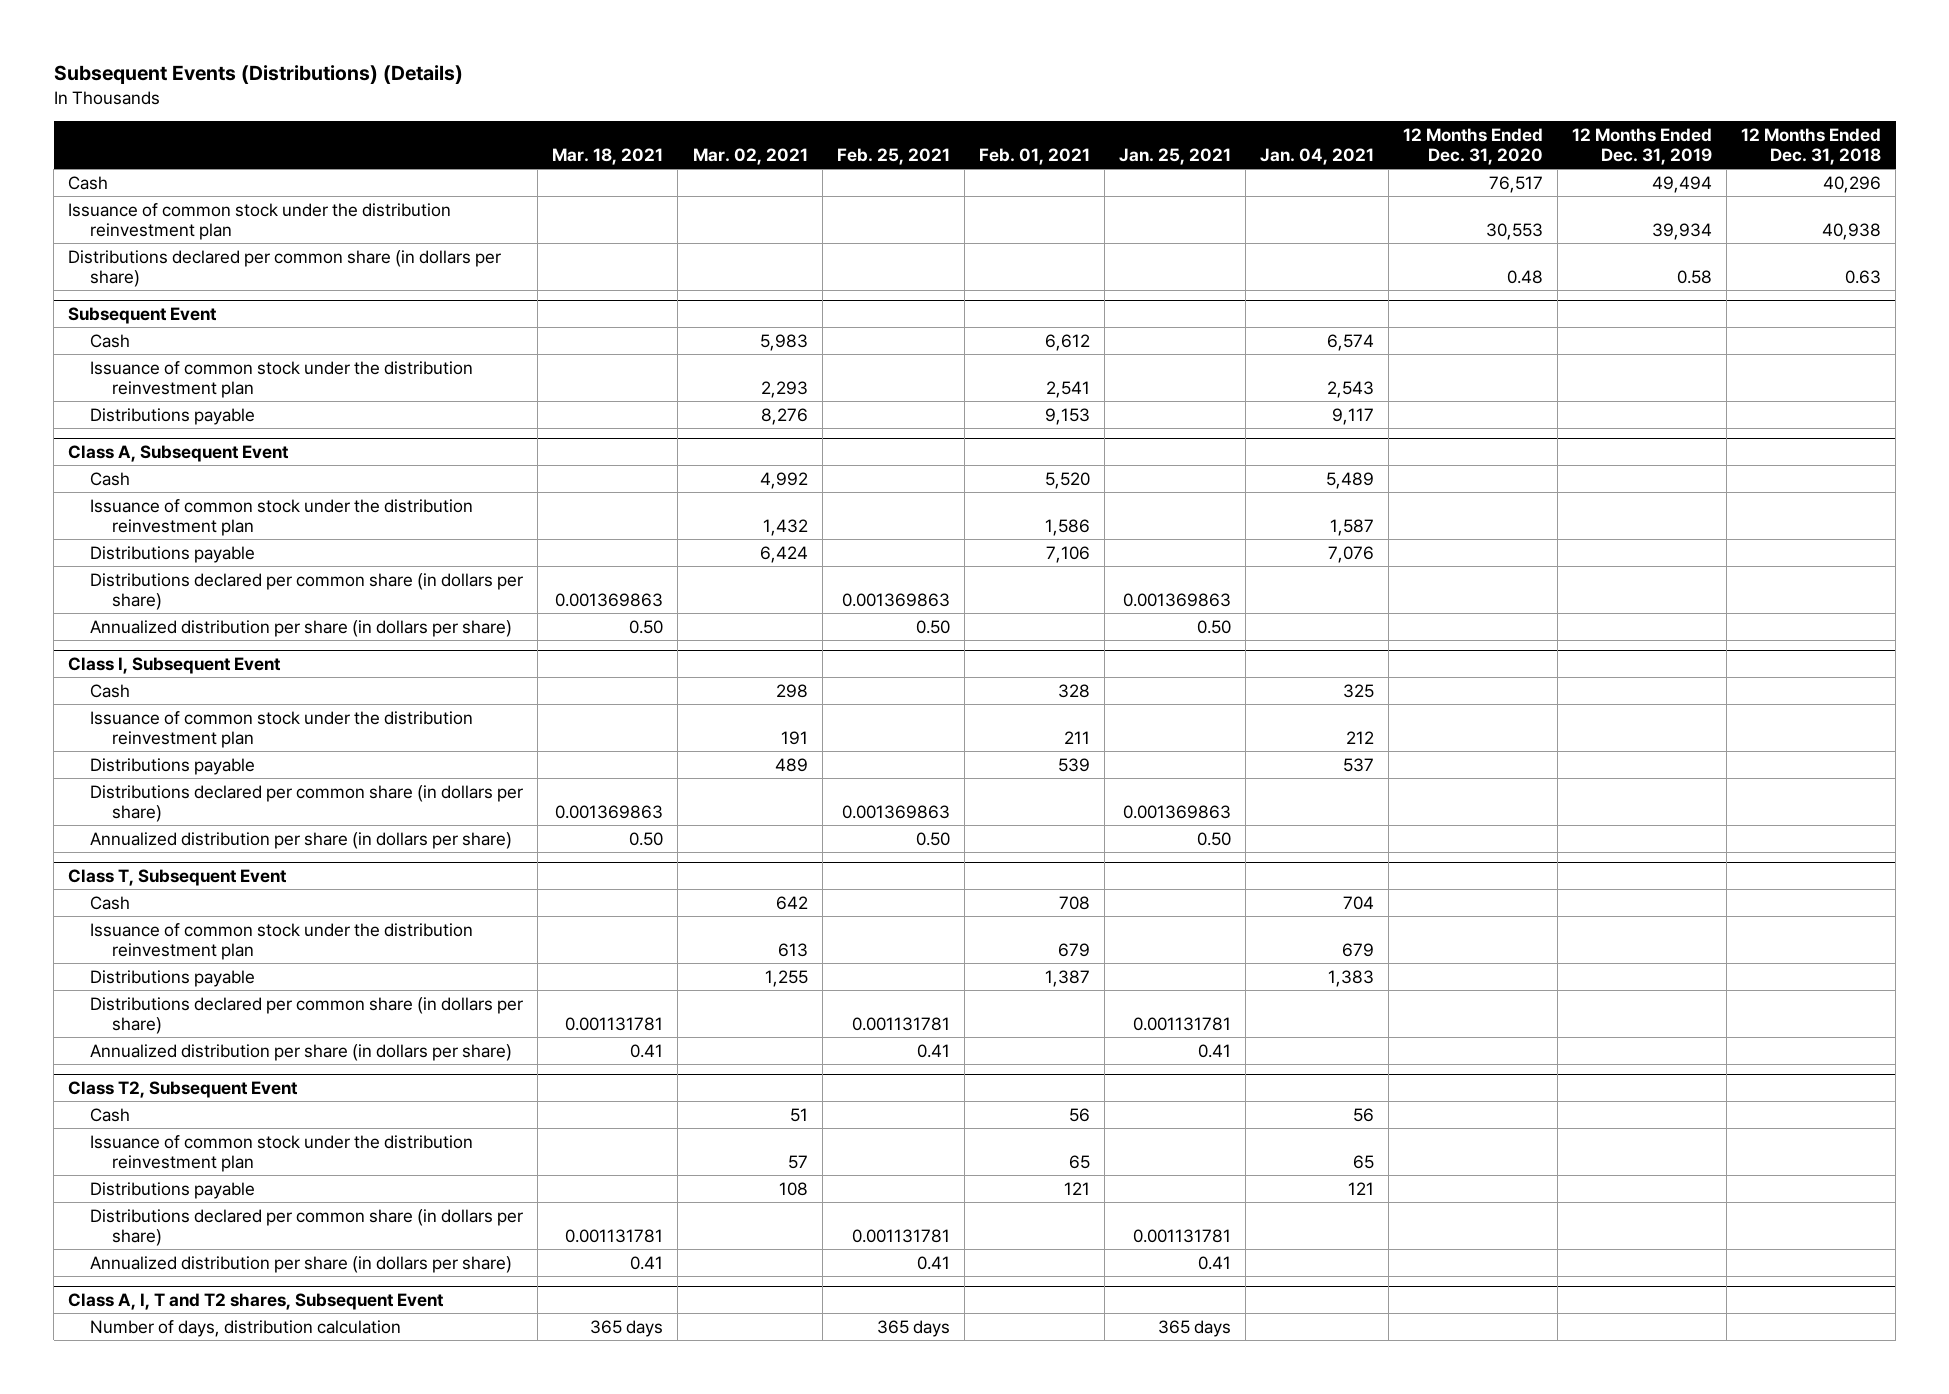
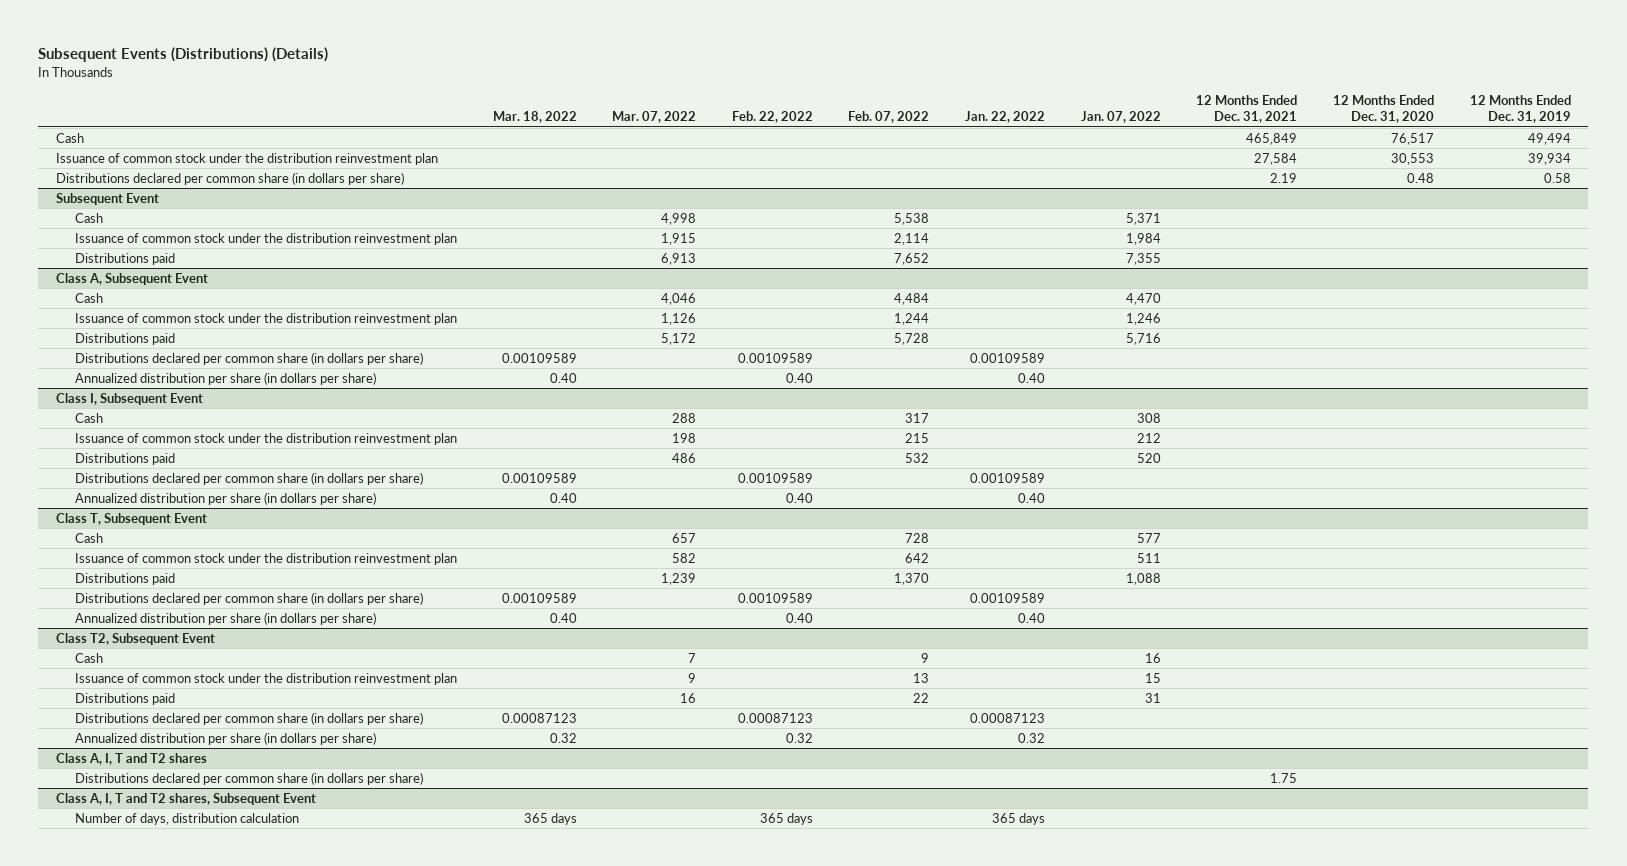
[552,148,664,166] Mar. 18, 2021 -> none
[692,148,808,166] Mar. 02, 2021 -> none
[836,148,950,166] Feb. 25, 2021 -> none
[978,148,1090,166] Feb. 01, 2021 -> none
[1118,148,1231,166] Jan. 25, 2021 -> none
[1259,148,1374,166] Jan. 04, 2021 -> none
[1741,127,1882,166] 12 Months Ended Dec. 31, 2018 -> none
none -> [492,111,577,124] Mar. 18, 2022
none -> [612,111,697,124] Mar. 07, 2022
none -> [731,111,813,124] Feb. 22, 2022
none -> [848,111,930,124] Feb. 07, 2022
none -> [965,111,1046,124] Jan. 22, 2022
none -> [1080,111,1161,124] Jan. 07, 2022
none -> [1196,94,1298,124] 12 Months Ended Dec. 31, 2021
[90,407,256,425] Distributions payable -> [74,252,175,265] Distributions paid
[90,545,256,563] Distributions payable -> [74,332,175,345] Distributions paid
[90,757,256,775] Distributions payable -> [74,452,175,465] Distributions paid
[90,969,256,987] Distributions payable -> [74,572,175,585] Distributions paid
[90,1181,256,1199] Distributions payable -> [74,692,175,705] Distributions paid
none -> [56,752,208,765] Class A, I, T and T2 shares
none -> [74,771,423,785] Distributions declared per common share (in dollars per share)

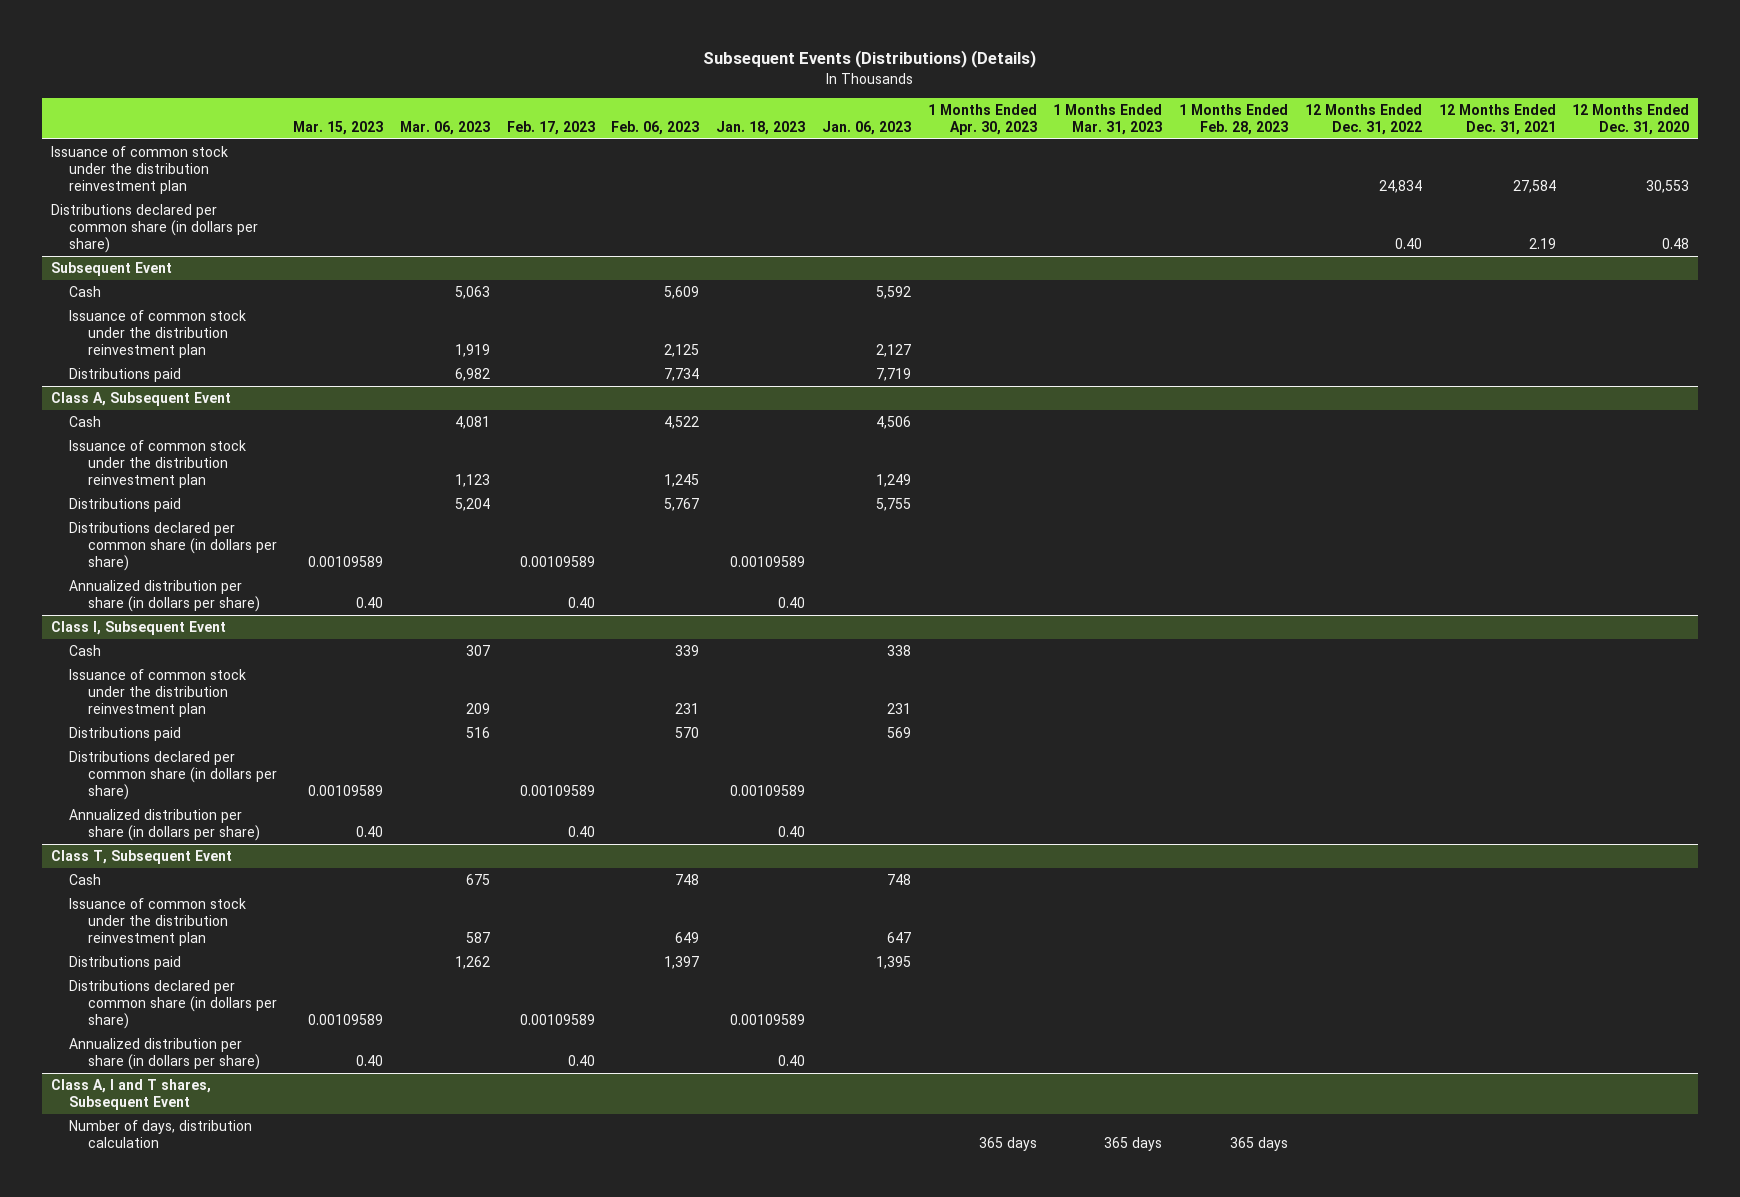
[492,111,577,124] Mar. 18, 2022 -> none
[612,111,697,124] Mar. 07, 2022 -> none
[731,111,813,124] Feb. 22, 2022 -> none
[848,111,930,124] Feb. 07, 2022 -> none
[965,111,1046,124] Jan. 22, 2022 -> none
[1080,111,1161,124] Jan. 07, 2022 -> none
[1469,94,1571,124] 12 Months Ended Dec. 31, 2019 -> none
none -> [293,120,384,135] Mar. 15, 2023
none -> [400,120,491,135] Mar. 06, 2023
none -> [506,120,595,135] Feb. 17, 2023
none -> [611,120,700,135] Feb. 06, 2023
none -> [716,120,806,135] Jan. 18, 2023
none -> [821,120,911,135] Jan. 06, 2023
none -> [927,103,1037,135] 1 Months Ended Apr. 30, 2023
none -> [1053,103,1163,135] 1 Months Ended Mar. 31, 2023
none -> [1179,103,1289,135] 1 Months Ended Feb. 28, 2023
none -> [1304,103,1422,135] 12 Months Ended Dec. 31, 2022
[56,132,85,143] Cash -> none
[56,632,216,645] Class T2, Subsequent Event -> none
[74,652,103,663] Cash -> none
[74,672,457,685] Issuance of common stock under the distribution reinvestment plan -> none
[74,692,175,705] Distributions paid -> none
[74,711,423,725] Distributions declared per common share (in dollars per share) -> none
[74,731,376,745] Annualized distribution per share (in dollars per share) -> none
[56,752,208,765] Class A, I, T and T2 shares -> none
[74,771,423,785] Distributions declared per common share (in dollars per share) -> none
[56,792,317,805] Class A, I, T and T2 shares, Subsequent Event -> [50,1078,211,1111] Class A, I and T shares, Subsequent Event

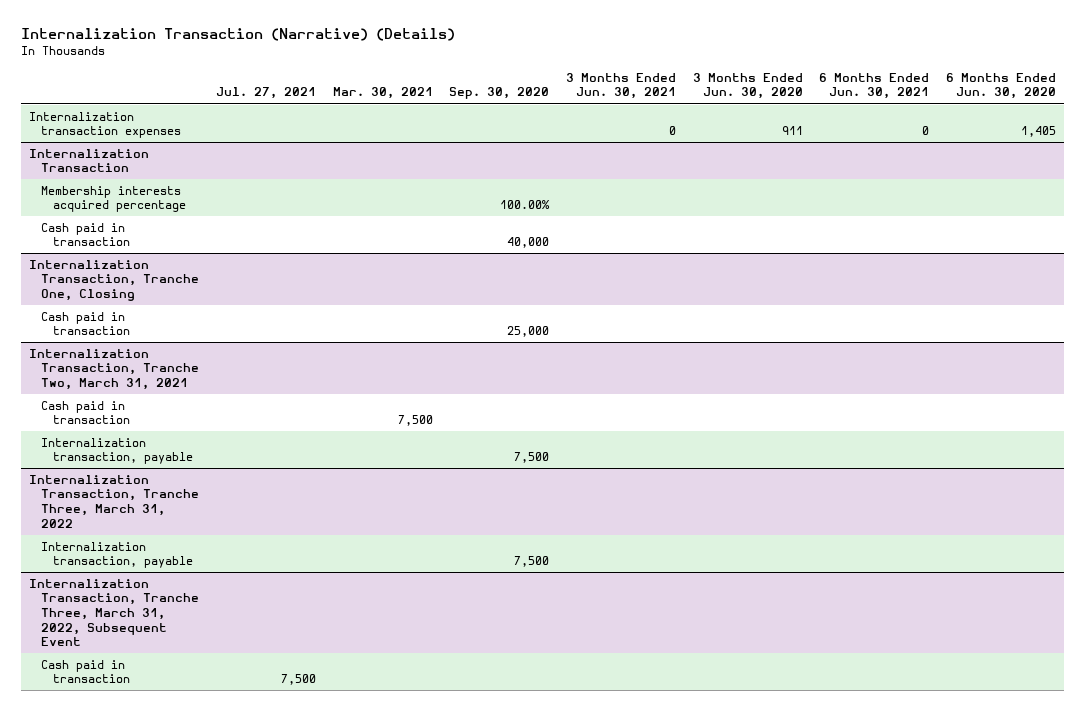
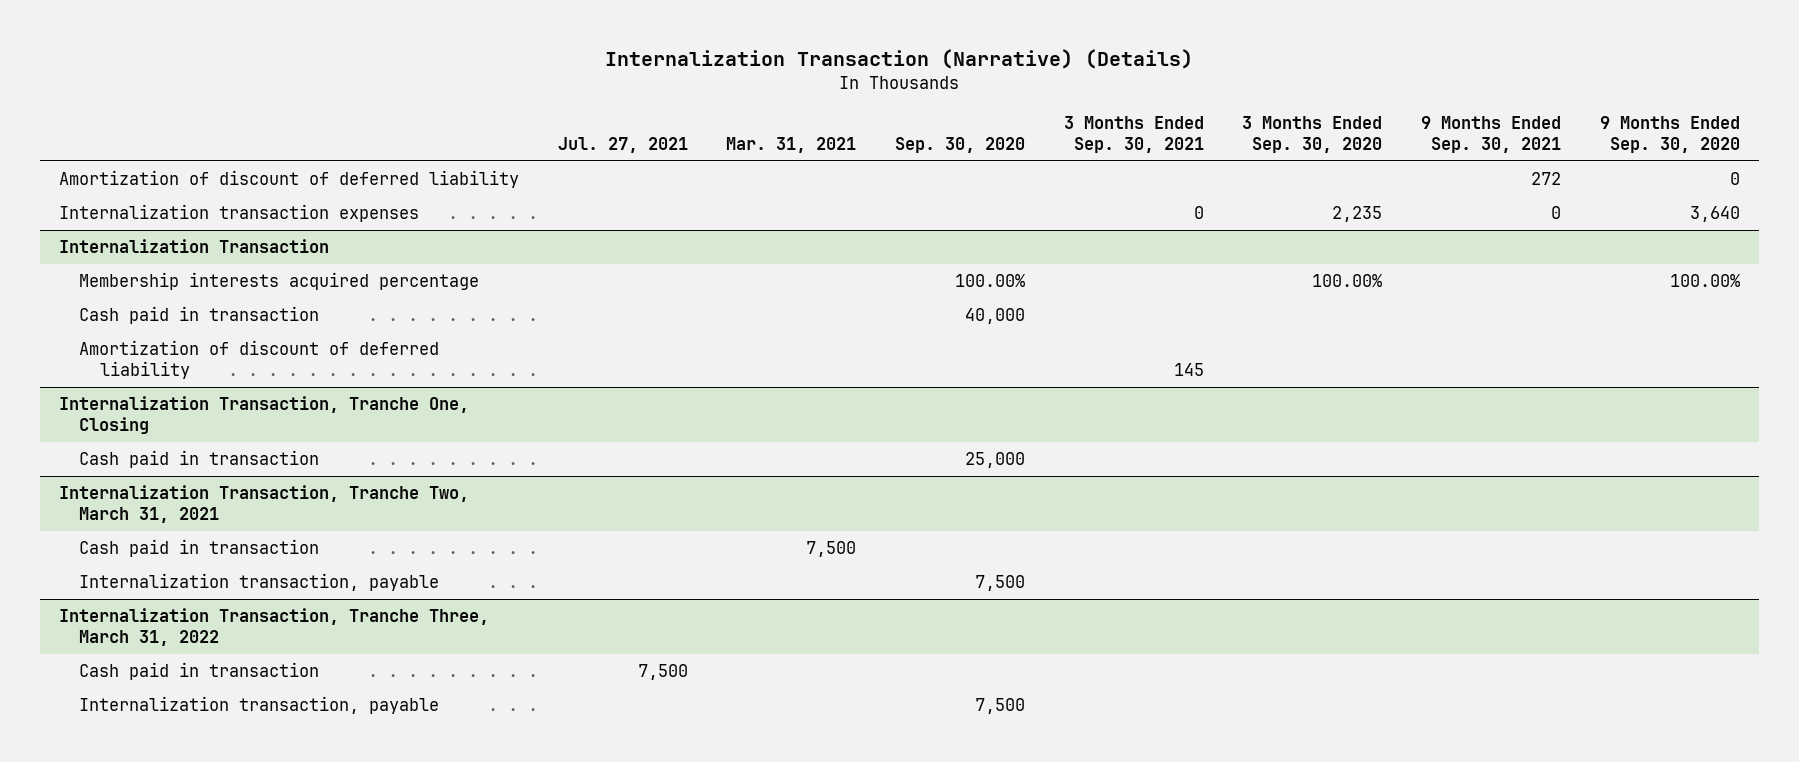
[332,87,433,100] Mar. 30, 2021 -> none
[565,72,676,100] 3 Months Ended Jun. 30, 2021 -> none
[692,72,803,100] 3 Months Ended Jun. 30, 2020 -> none
[819,72,930,100] 6 Months Ended Jun. 30, 2021 -> none
[945,72,1056,100] 6 Months Ended Jun. 30, 2020 -> none
none -> [726,136,857,153] Mar. 31, 2021
none -> [1063,115,1204,153] 3 Months Ended Sep. 30, 2021
none -> [1242,115,1383,153] 3 Months Ended Sep. 30, 2020
none -> [1421,115,1562,153] 9 Months Ended Sep. 30, 2021
none -> [1599,115,1740,153] 9 Months Ended Sep. 30, 2020
none -> [58,170,519,189] Amortization of discount of deferred liability
none -> [79,340,440,380] Amortization of discount of deferred liability
none -> [79,662,320,681] Cash paid in transaction
[29,578,200,647] Internalization Transaction, Tranche Three, March 31, 2022, Subsequent Event -> none
[41,659,131,684] Cash paid in transaction -> none

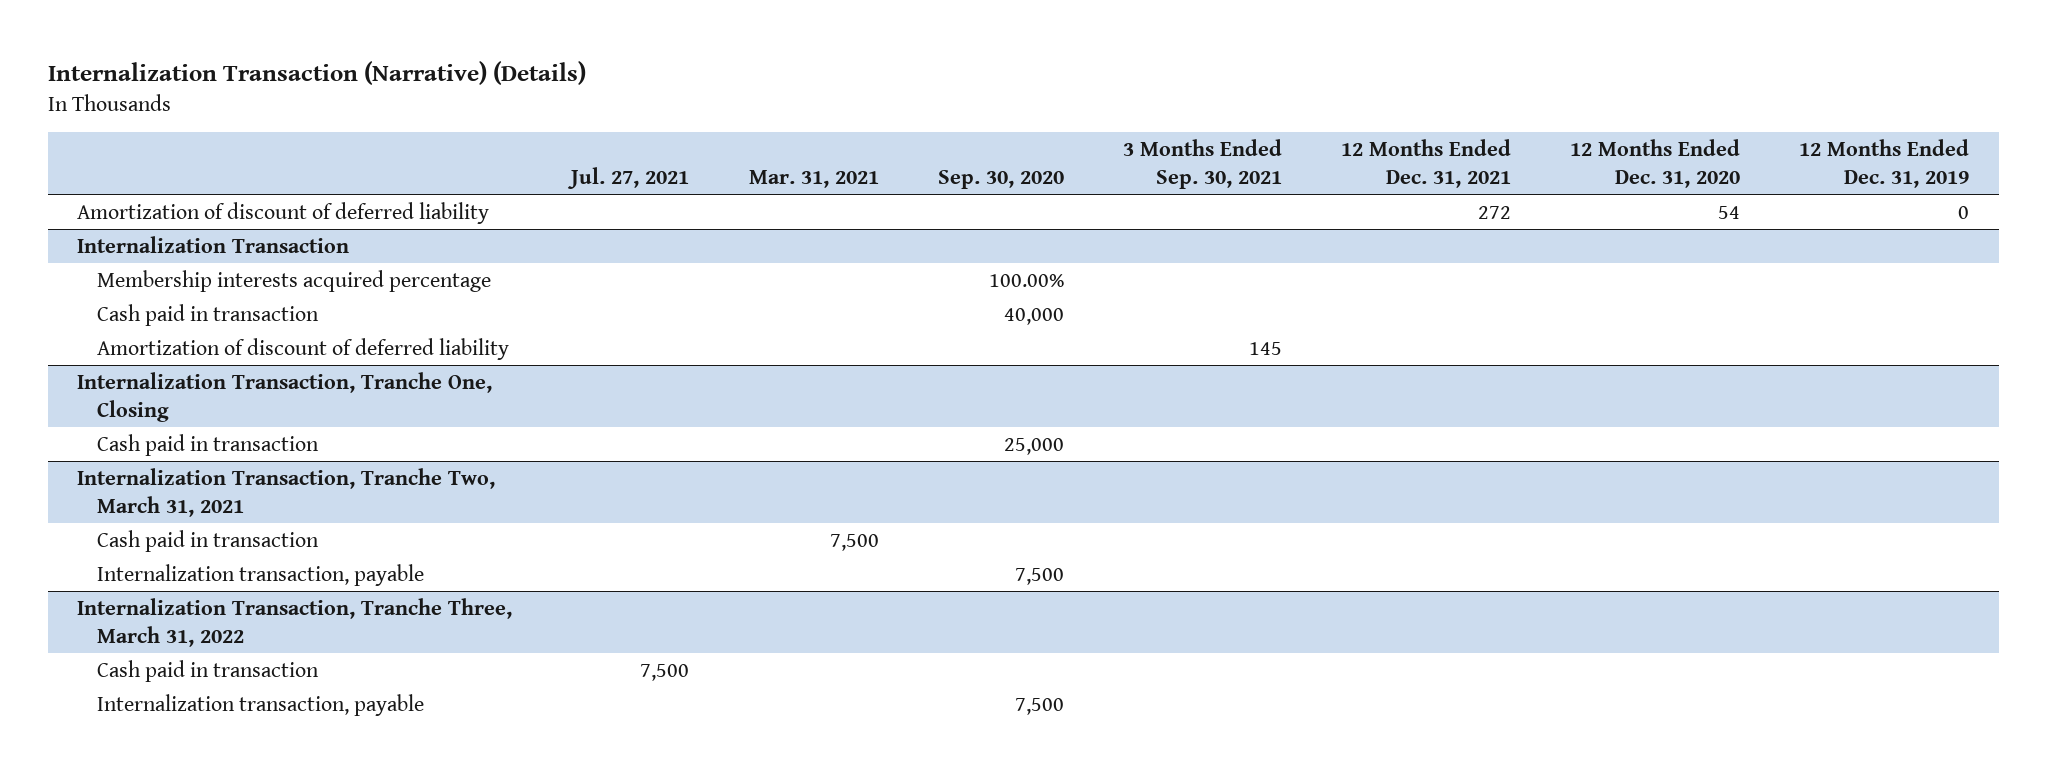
[1242,115,1383,153] 3 Months Ended Sep. 30, 2020 -> none
[1421,115,1562,153] 9 Months Ended Sep. 30, 2021 -> none
[1599,115,1740,153] 9 Months Ended Sep. 30, 2020 -> none
none -> [1340,139,1511,188] 12 Months Ended Dec. 31, 2021
none -> [1570,139,1741,188] 12 Months Ended Dec. 31, 2020
none -> [1799,139,1970,188] 12 Months Ended Dec. 31, 2019
[58,204,419,223] Internalization transaction expenses -> none

